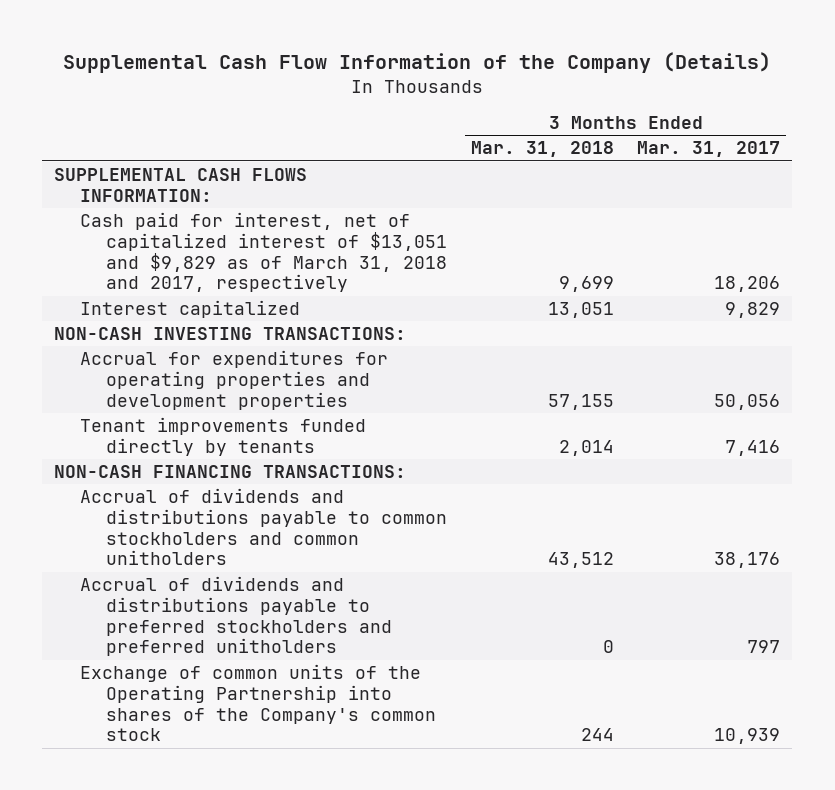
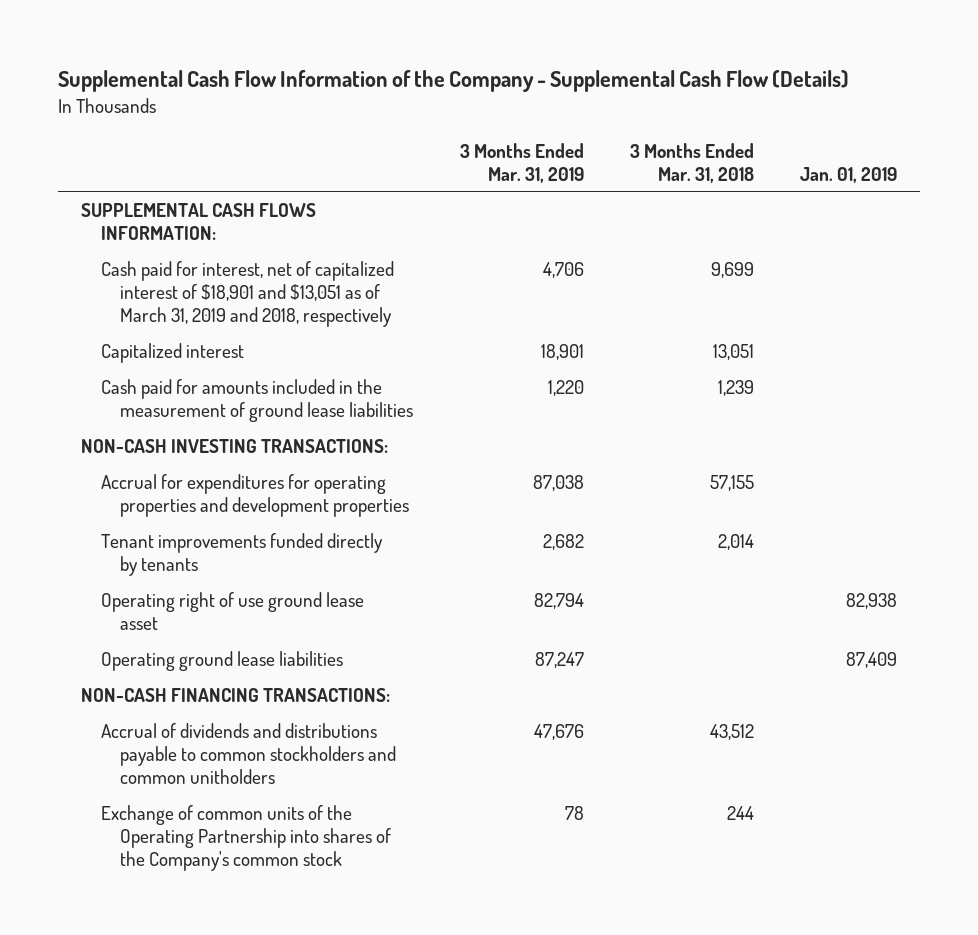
[63,52,772,74] Supplemental Cash Flow Information of the Company (Details) -> [57,70,849,93] Supplemental Cash Flow Information of the Company - Supplemental Cash Flow (Details)
[637,141,781,158] Mar. 31, 2017 -> none
none -> [459,142,584,183] 3 Months Ended Mar. 31, 2019
none -> [800,166,898,183] Jan. 01, 2019
[80,212,448,293] Cash paid for interest, net of capitalized interest of $13,051 and $9,829 as of March 31, 2018 and 2017, respectively -> [100,260,394,327] Cash paid for interest, net of capitalized interest of $18,901 and $13,051 as of March 31, 2019 and 2018, respectively
[80,300,301,319] Interest capitalized -> [100,342,244,363] Capitalized interest
none -> [100,378,414,422] Cash paid for amounts included in the measurement of ground lease liabilities
none -> [100,591,364,630] Operating right of use ground lease asset
none -> [100,650,343,671] Operating ground lease liabilities
[80,576,393,657] Accrual of dividends and distributions payable to preferred stockholders and preferred unitholders -> none

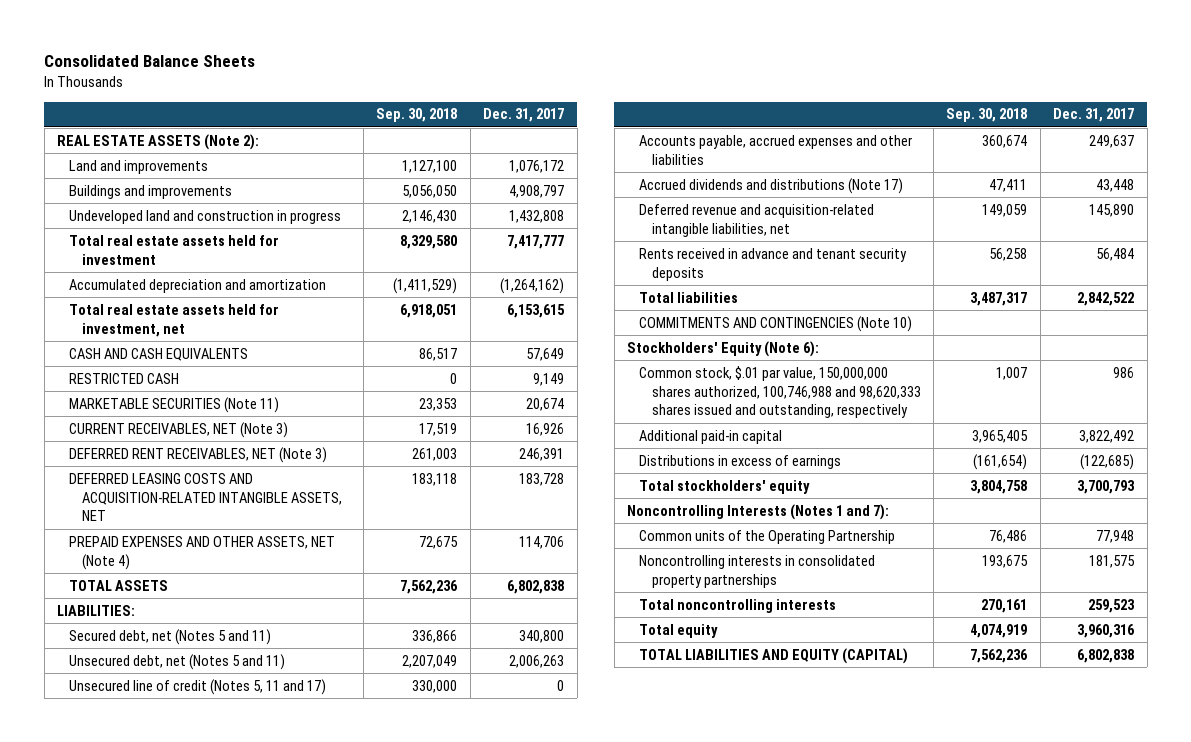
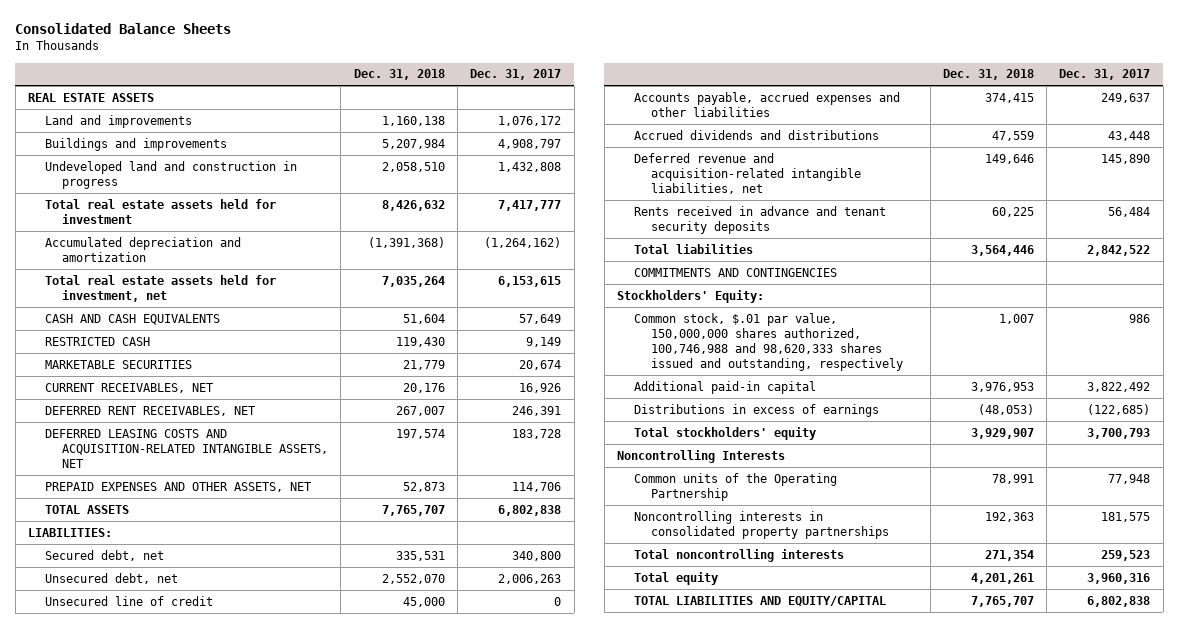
[376,108,458,123] Sep. 30, 2018 -> none
none -> [353,69,445,81] Dec. 31, 2018
[57,133,260,150] REAL ESTATE ASSETS (Note 2): -> [28,92,155,102] REAL ESTATE ASSETS
[69,396,280,413] MARKETABLE SECURITIES (Note 11) -> [45,359,193,369] MARKETABLE SECURITIES
[69,421,289,438] CURRENT RECEIVABLES, NET (Note 3) -> [45,382,214,393] CURRENT RECEIVABLES, NET
[69,446,328,463] DEFERRED RENT RECEIVABLES, NET (Note 3) -> [45,405,256,416] DEFERRED RENT RECEIVABLES, NET
[69,535,336,570] PREPAID EXPENSES AND OTHER ASSETS, NET (Note 4) -> [45,481,312,492] PREPAID EXPENSES AND OTHER ASSETS, NET
[69,628,272,645] Secured debt, net (Notes 5 and 11) -> [45,549,165,561] Secured debt, net
[69,653,286,670] Unsecured debt, net (Notes 5 and 11) -> [45,572,179,584] Unsecured debt, net
[69,678,327,695] Unsecured line of credit (Notes 5, 11 and 17) -> [45,595,214,606] Unsecured line of credit
[639,177,904,194] Accrued dividends and distributions (Note 17) -> [634,129,880,140] Accrued dividends and distributions
[639,315,913,332] COMMITMENTS AND CONTINGENCIES (Note 10) -> [634,267,838,277] COMMITMENTS AND CONTINGENCIES
[627,340,820,357] Stockholders' Equity (Note 6): -> [617,289,765,303] Stockholders' Equity:
[627,503,890,520] Noncontrolling Interests (Notes 1 and 7): -> [617,449,786,463] Noncontrolling Interests
[639,647,909,664] TOTAL LIABILITIES AND EQUITY (CAPITAL) -> [634,595,887,606] TOTAL LIABILITIES AND EQUITY/CAPITAL

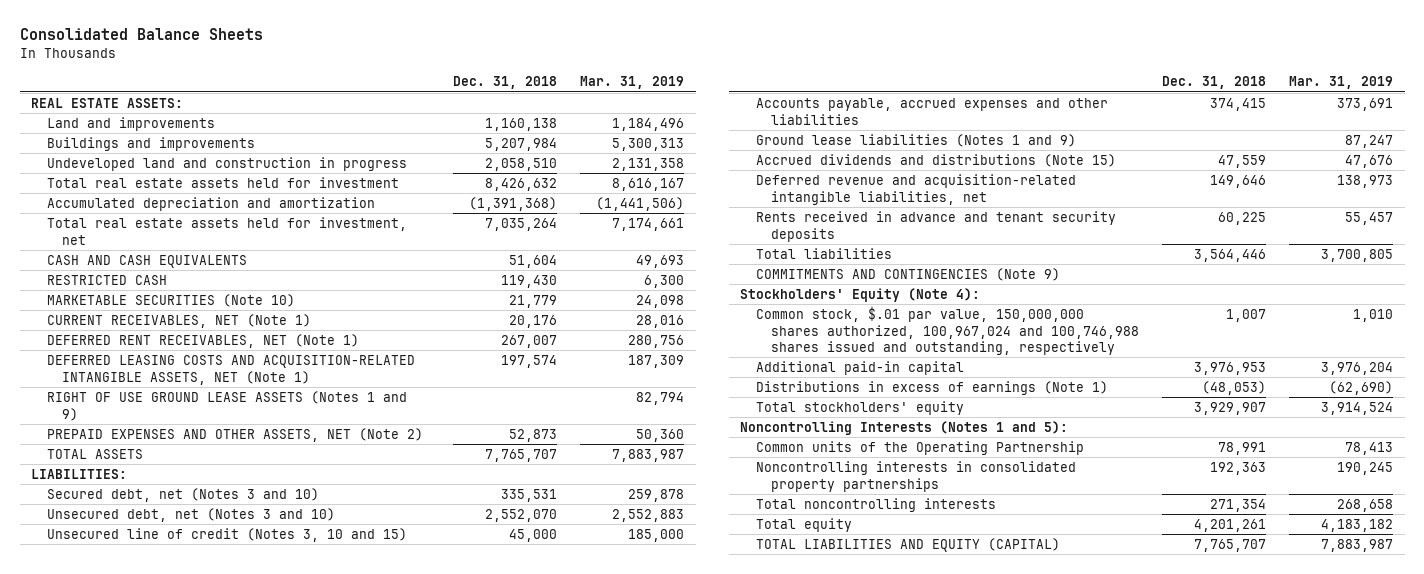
[470,69,562,81] Dec. 31, 2017 -> none
none -> [580,76,685,90] Mar. 31, 2019
[28,92,155,102] REAL ESTATE ASSETS -> [31,97,184,108] REAL ESTATE ASSETS:
[45,359,193,369] MARKETABLE SECURITIES -> [46,293,295,307] MARKETABLE SECURITIES (Note 10)
[45,382,214,393] CURRENT RECEIVABLES, NET -> [46,313,311,328] CURRENT RECEIVABLES, NET (Note 1)
[45,405,256,416] DEFERRED RENT RECEIVABLES, NET -> [46,333,359,348] DEFERRED RENT RECEIVABLES, NET (Note 1)
[45,428,329,468] DEFERRED LEASING COSTS AND ACQUISITION-RELATED INTANGIBLE ASSETS, NET -> [46,354,415,385] DEFERRED LEASING COSTS AND ACQUISITION-RELATED INTANGIBLE ASSETS, NET (Note 1)
none -> [46,390,407,421] RIGHT OF USE GROUND LEASE ASSETS (Notes 1 and 9)
[45,481,312,492] PREPAID EXPENSES AND OTHER ASSETS, NET -> [46,427,423,442] PREPAID EXPENSES AND OTHER ASSETS, NET (Note 2)
[45,549,165,561] Secured debt, net -> [46,487,319,502] Secured debt, net (Notes 3 and 10)
[45,572,179,584] Unsecured debt, net -> [46,507,335,522] Unsecured debt, net (Notes 3 and 10)
[45,595,214,606] Unsecured line of credit -> [46,527,407,542] Unsecured line of credit (Notes 3, 10 and 15)
none -> [755,133,1076,147] Ground lease liabilities (Notes 1 and 9)
[634,129,880,140] Accrued dividends and distributions -> [755,153,1116,167] Accrued dividends and distributions (Note 15)
[634,267,838,277] COMMITMENTS AND CONTINGENCIES -> [755,267,1060,281] COMMITMENTS AND CONTINGENCIES (Note 9)
[617,289,765,303] Stockholders' Equity: -> [740,287,981,302] Stockholders' Equity (Note 4):
[634,312,904,371] Common stock, $.01 par value, 150,000,000 shares authorized, 100,746,988 and 98,620,333 shares issued and outstanding, respectively -> [755,305,1140,356] Common stock, $.01 par value, 150,000,000 shares authorized, 100,967,024 and 100,746,988 shares issued and outstanding, respectively
[634,403,880,417] Distributions in excess of earnings -> [755,380,1108,395] Distributions in excess of earnings (Note 1)
[617,449,786,463] Noncontrolling Interests -> [740,420,1069,435] Noncontrolling Interests (Notes 1 and 5):
[634,595,887,606] TOTAL LIABILITIES AND EQUITY/CAPITAL -> [755,537,1060,552] TOTAL LIABILITIES AND EQUITY (CAPITAL)

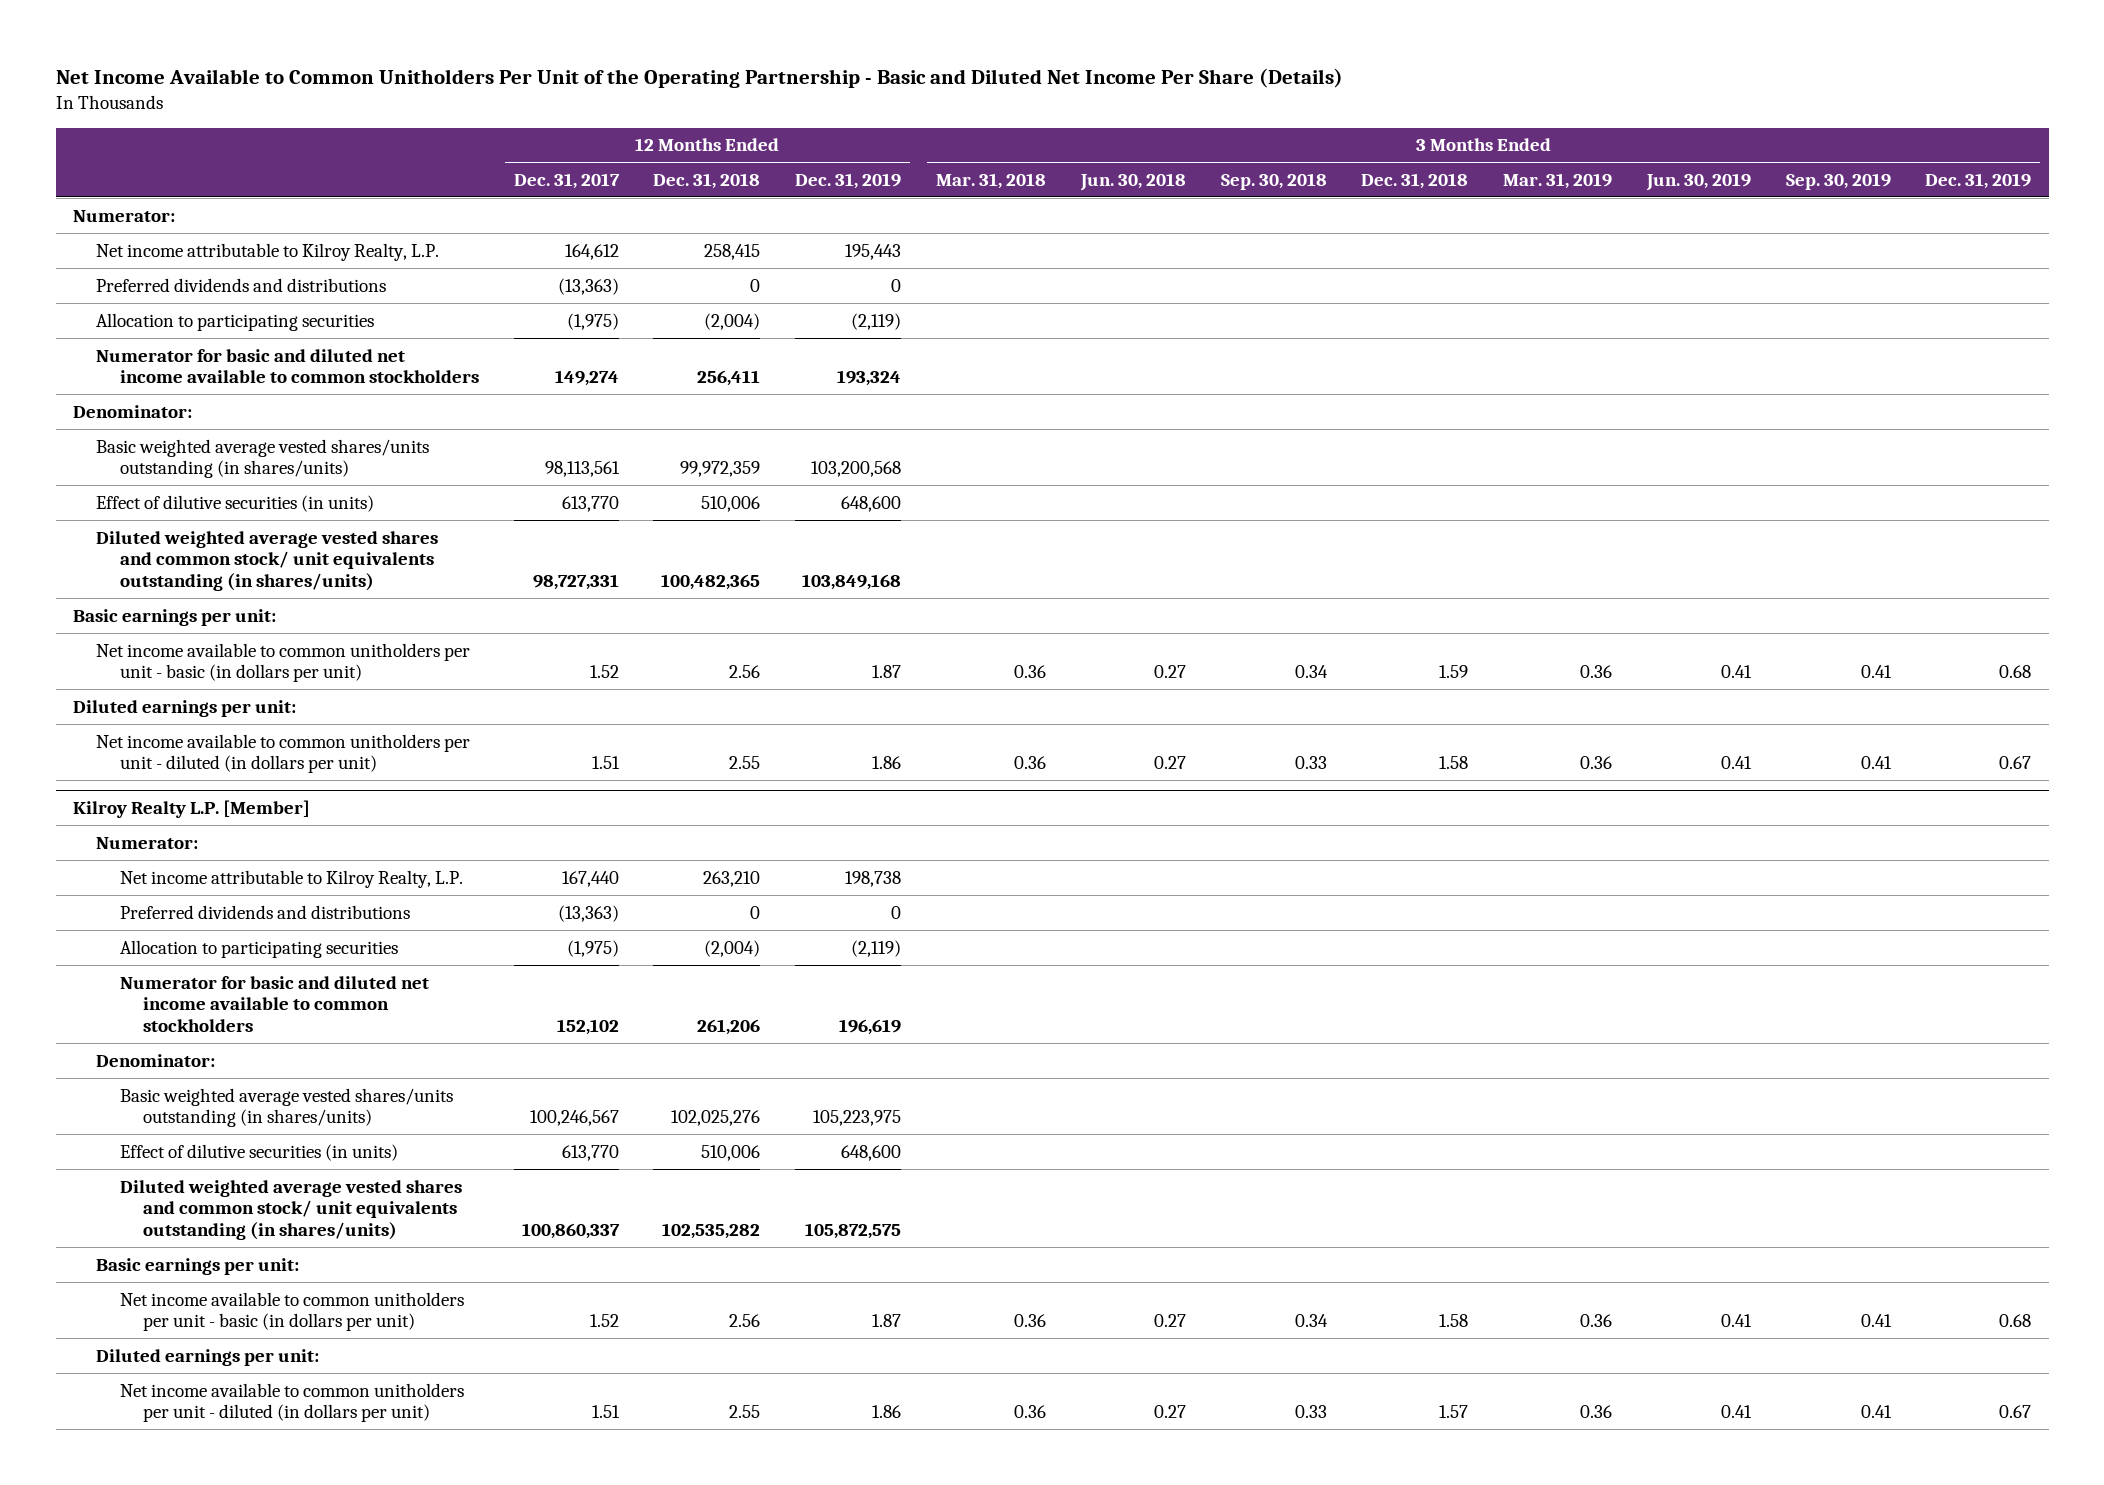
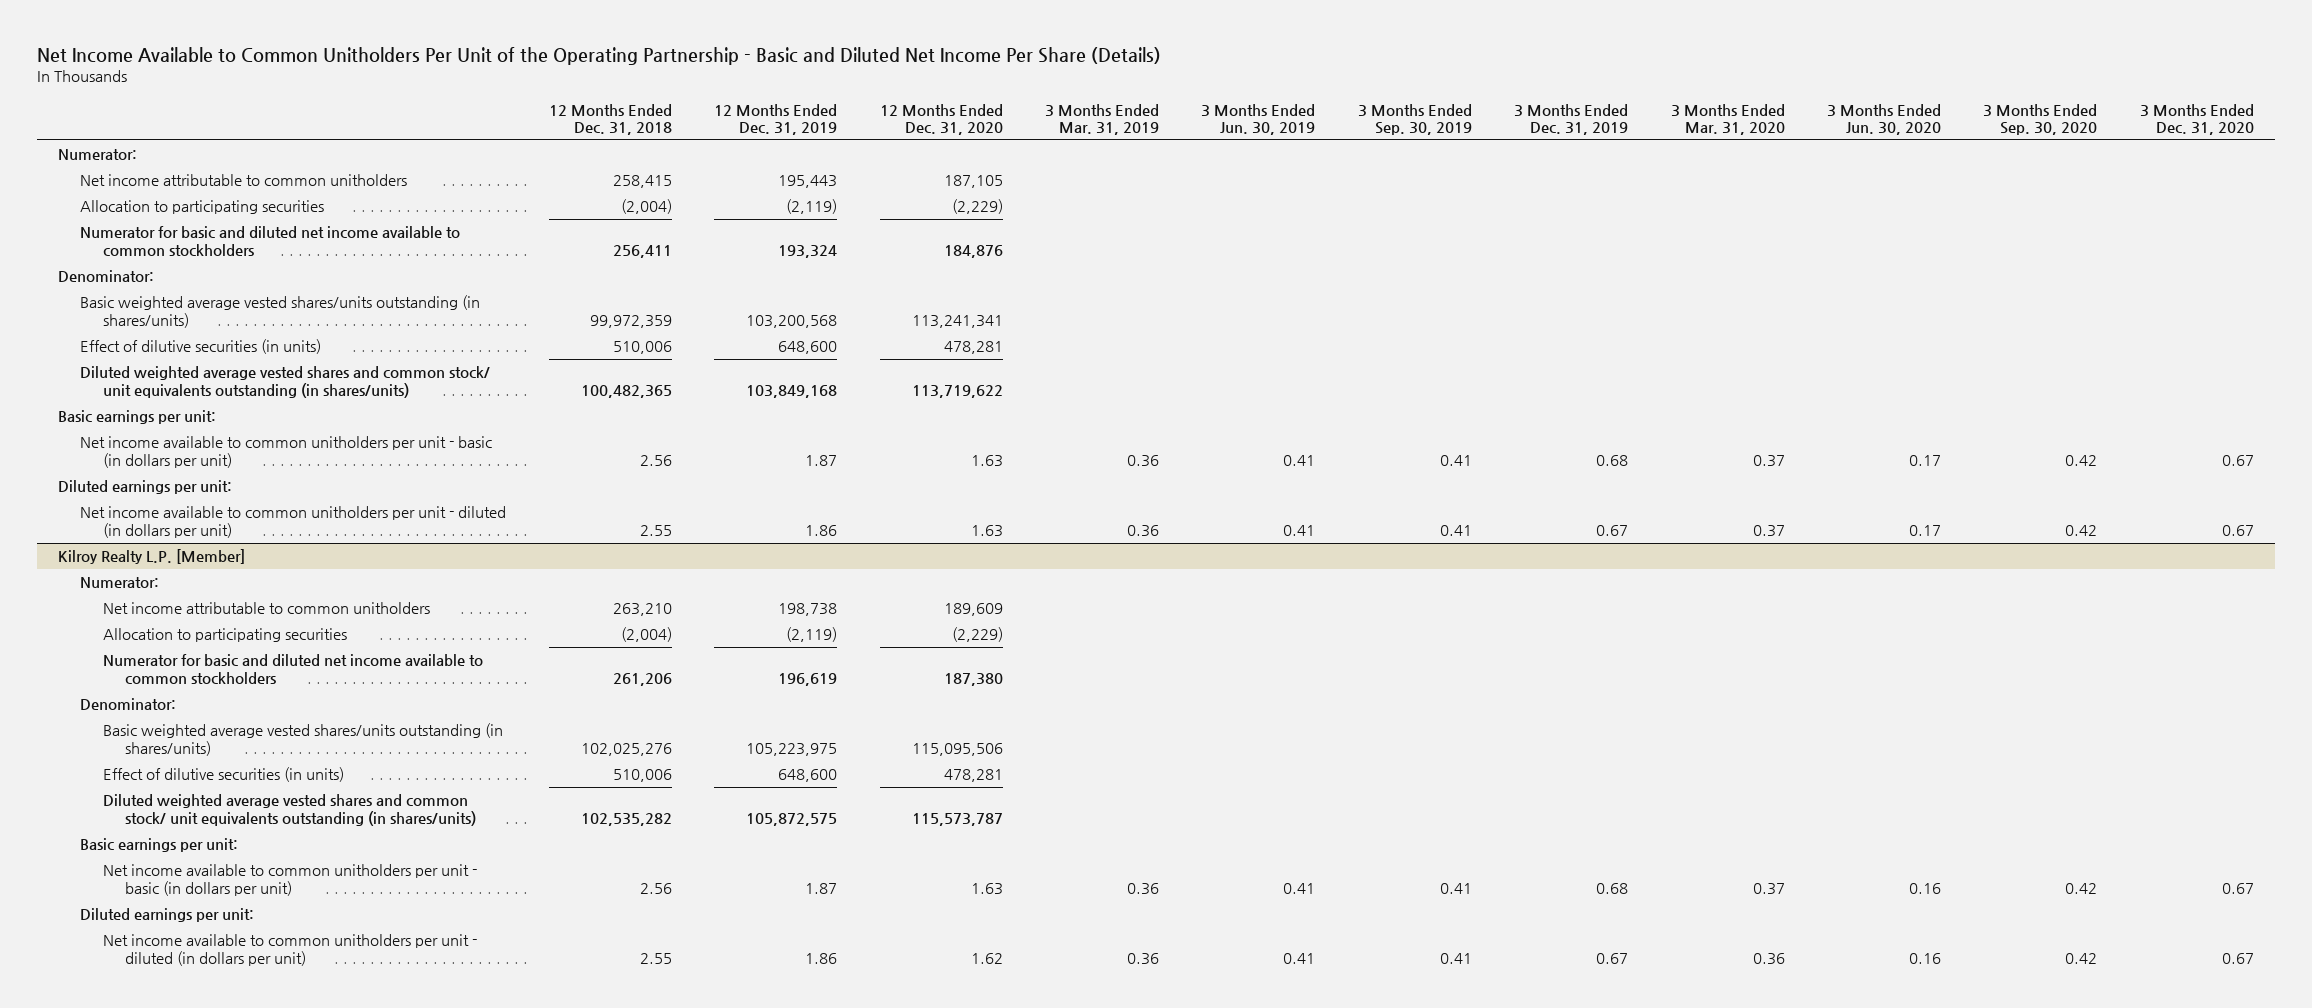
[513,172,620,189] Dec. 31, 2017 -> none
[935,172,1046,189] Mar. 31, 2018 -> none
[1079,172,1186,191] Jun. 30, 2018 -> none
[1220,172,1327,190] Sep. 30, 2018 -> none
[1361,172,1469,189] Dec. 31, 2018 -> none
none -> [879,103,1003,136] 12 Months Ended Dec. 31, 2020
none -> [1670,103,1785,136] 3 Months Ended Mar. 31, 2020
none -> [1826,103,1941,136] 3 Months Ended Jun. 30, 2020
none -> [1983,103,2098,136] 3 Months Ended Sep. 30, 2020
none -> [2139,103,2254,136] 3 Months Ended Dec. 31, 2020
[96,277,387,292] Preferred dividends and distributions -> none
[96,242,440,261] Net income attributable to Kilroy Realty, L.P. -> [80,174,408,187] Net income attributable to common unitholders
[119,904,410,919] Preferred dividends and distributions -> none
[119,869,463,888] Net income attributable to Kilroy Realty, L.P. -> [102,602,430,615] Net income attributable to common unitholders

